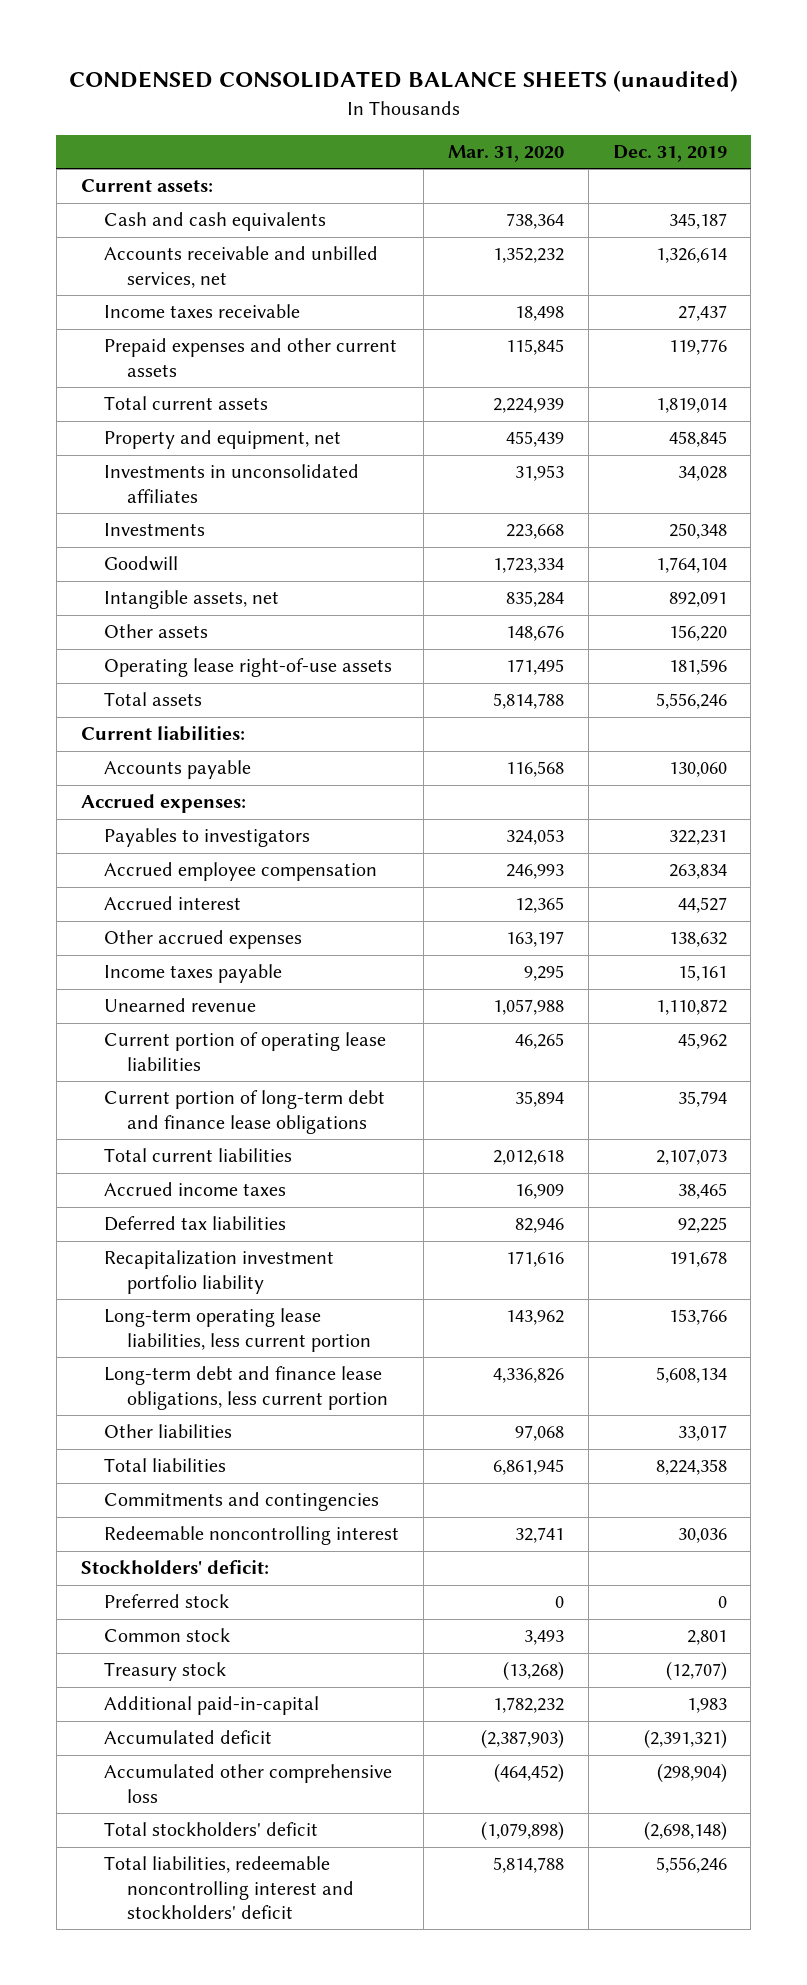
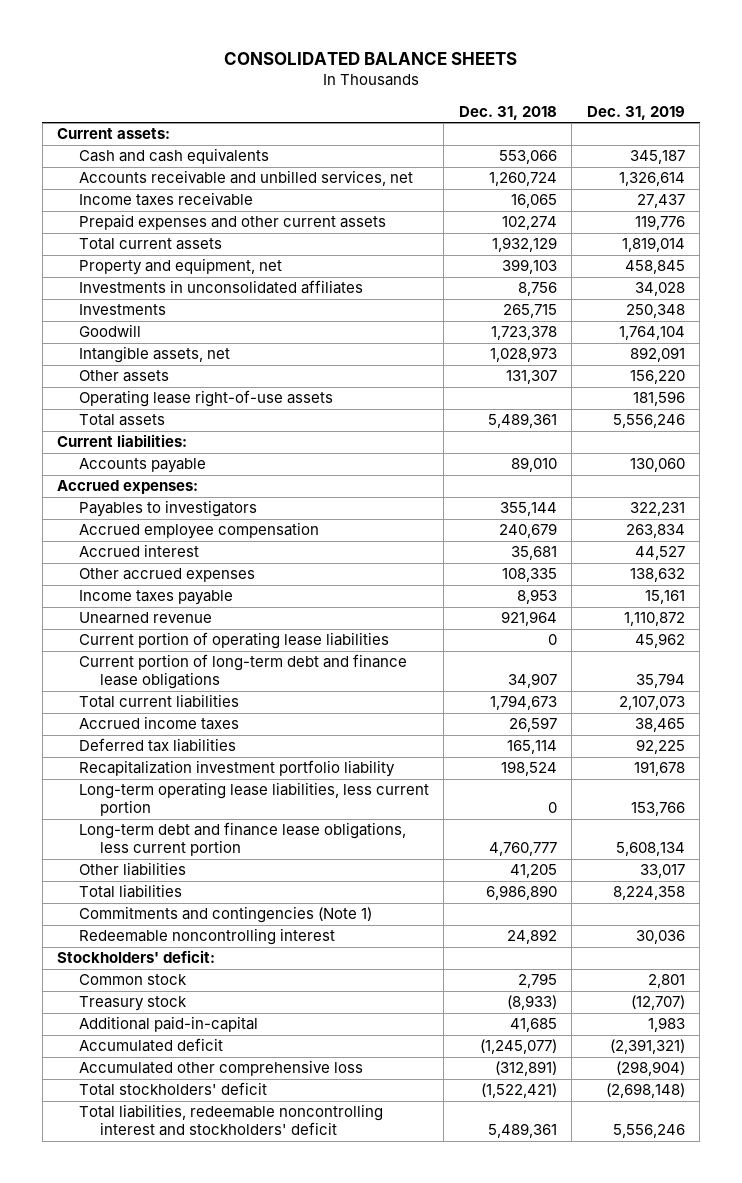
[68,70,738,93] CONDENSED CONSOLIDATED BALANCE SHEETS (unaudited) -> [223,52,517,66] CONSOLIDATED BALANCE SHEETS
[447,144,564,162] Mar. 31, 2020 -> none
none -> [458,105,557,120] Dec. 31, 2018
[103,1492,379,1512] Commitments and contingencies -> [78,906,372,924] Commitments and contingencies (Note 1)
[103,1594,229,1609] Preferred stock -> none

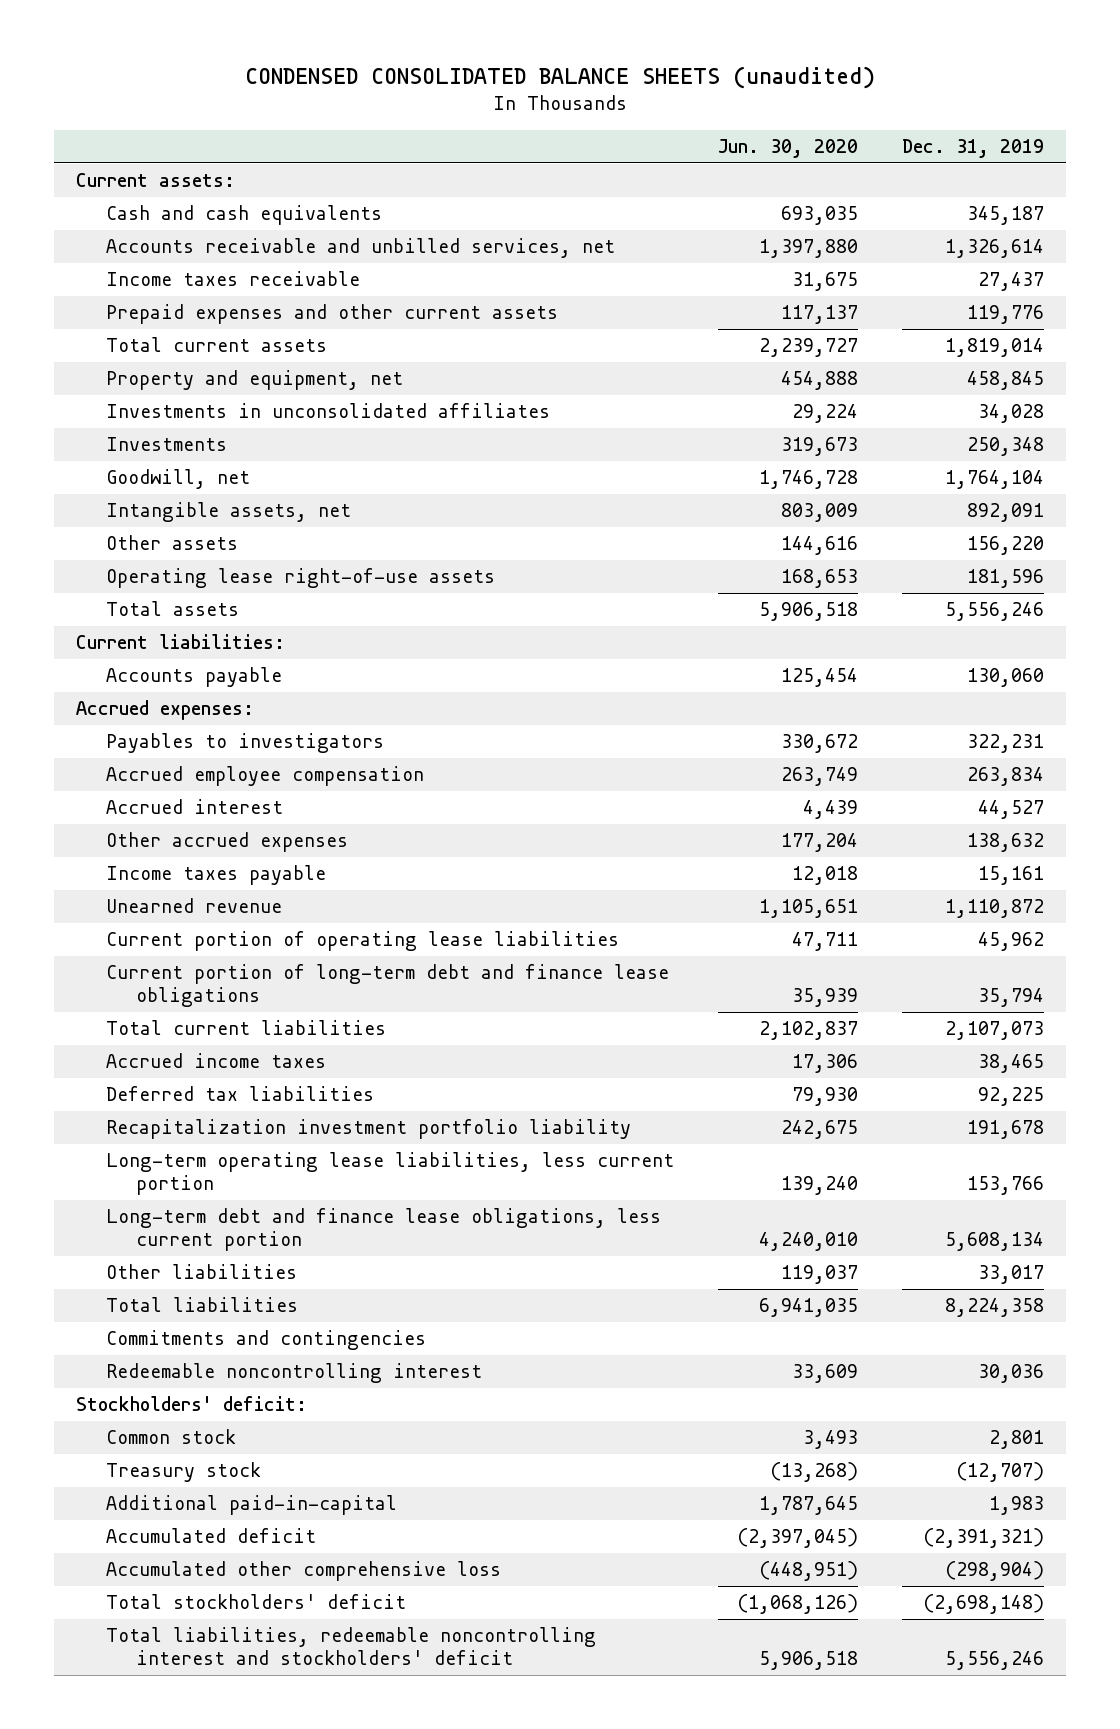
[223,52,517,66] CONSOLIDATED BALANCE SHEETS -> [244,66,875,90] CONDENSED CONSOLIDATED BALANCE SHEETS (unaudited)
[458,105,557,120] Dec. 31, 2018 -> none
none -> [717,139,858,159] Jun. 30, 2020
[78,324,141,338] Goodwill -> [105,469,250,490] Goodwill, net
[78,906,372,924] Commitments and contingencies (Note 1) -> [105,1330,426,1351] Commitments and contingencies

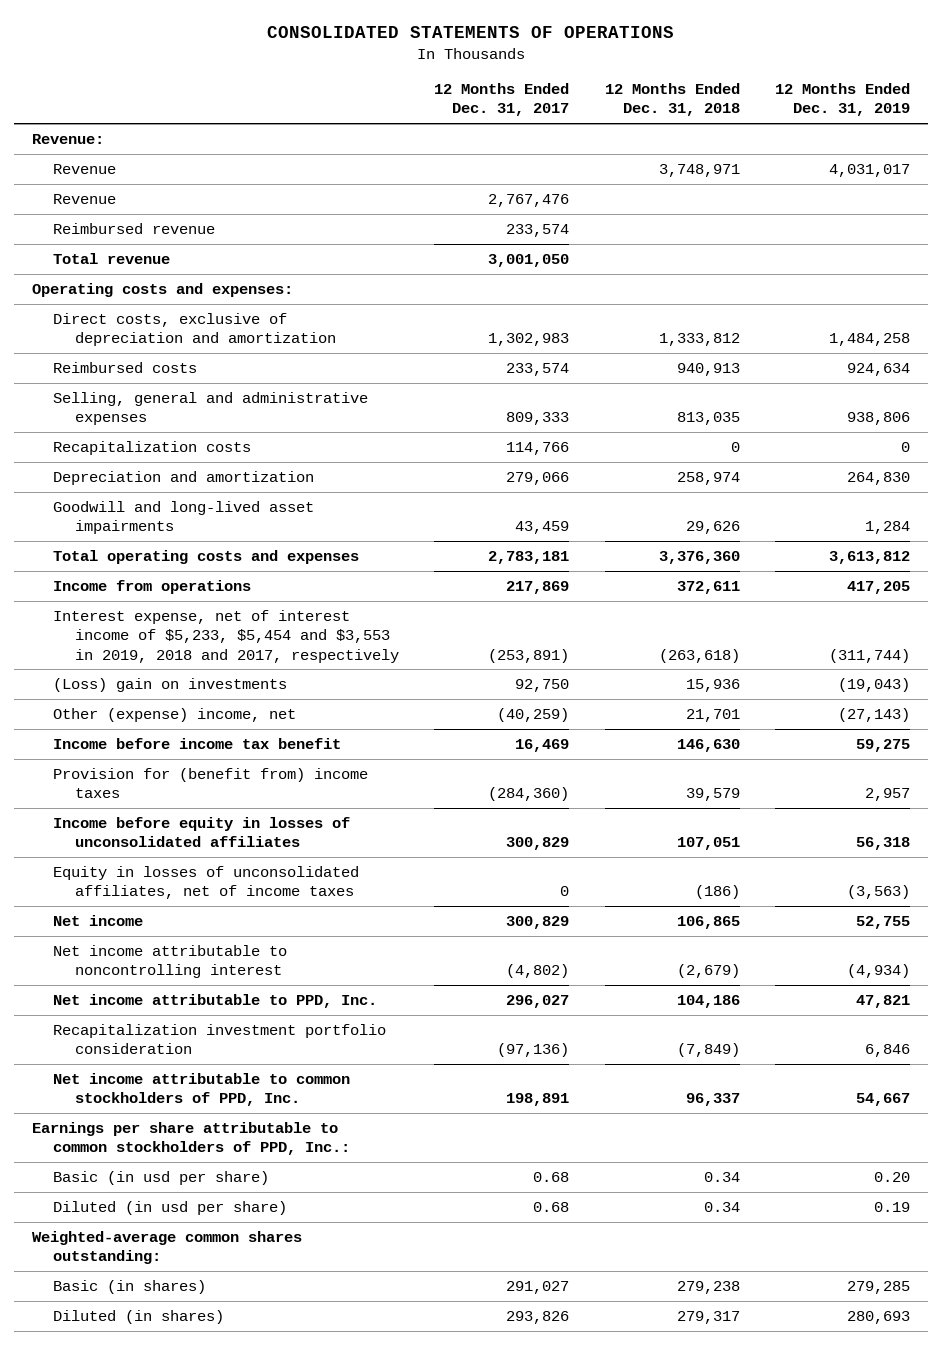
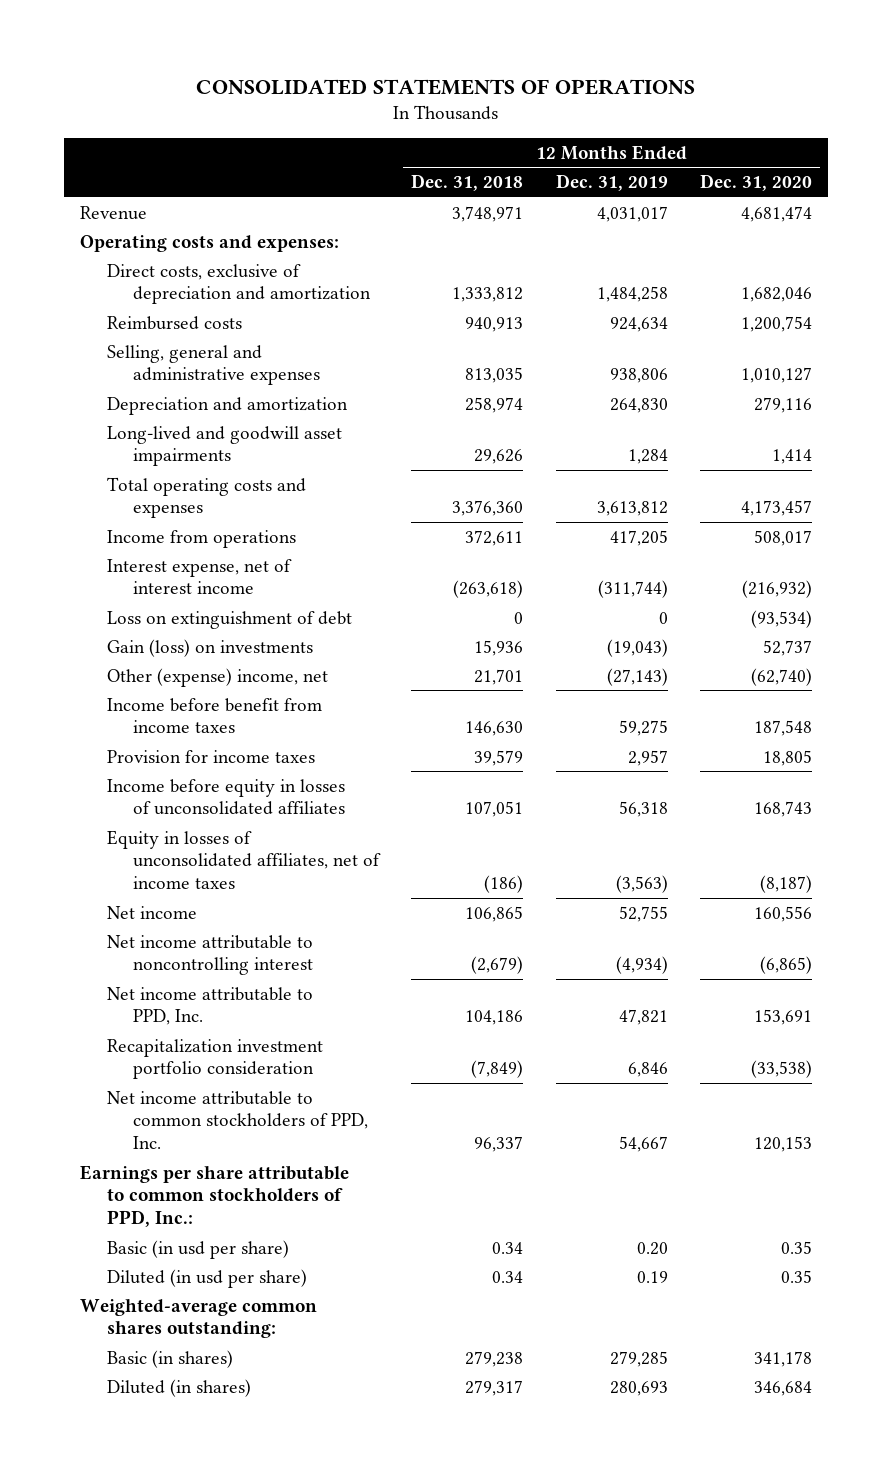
[434,82,570,117] 12 Months Ended Dec. 31, 2017 -> none
none -> [700,174,813,192] Dec. 31, 2020
[31,133,104,144] Revenue: -> none
[53,193,117,204] Revenue -> none
[53,222,216,234] Reimbursed revenue -> none
[53,252,171,264] Total revenue -> none
[53,440,252,455] Recapitalization costs -> none
[53,500,315,535] Goodwill and long-lived asset impairments -> [106,425,342,467] Long-lived and goodwill asset impairments
[53,609,399,663] Interest expense, net of interest income of $5,233, $5,454 and $3,553 in 2019, 2018 and 2017, respectively -> [106,558,292,595] Interest expense, net of interest income
none -> [106,610,352,629] Loss on extinguishment of debt
[53,677,288,692] (Loss) gain on investments -> [106,638,313,657] Gain (loss) on investments
[53,737,342,749] Income before income tax benefit -> [106,697,322,734] Income before benefit from income taxes
[53,767,369,799] Provision for (benefit from) income taxes -> [106,749,315,763] Provision for income taxes

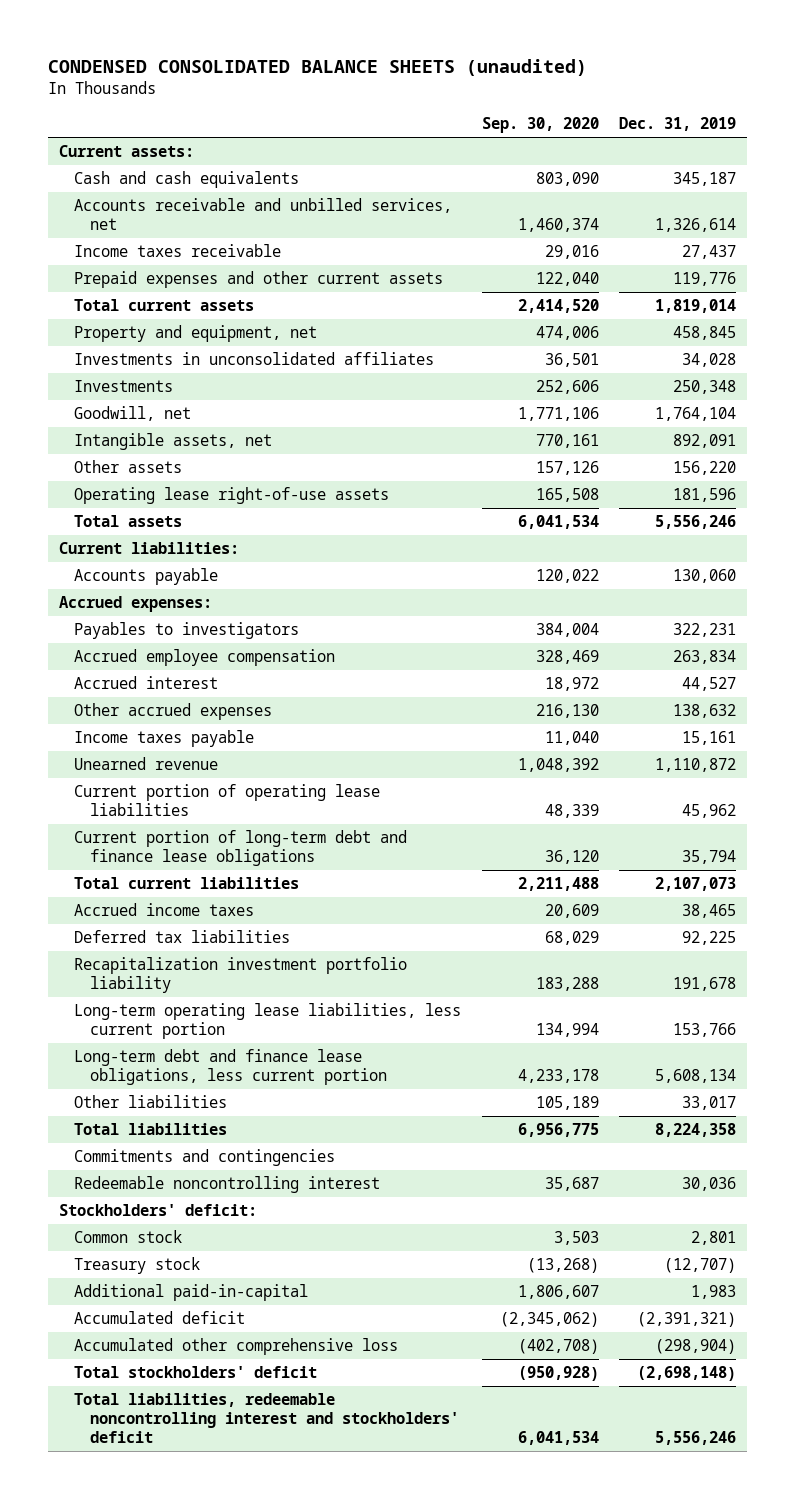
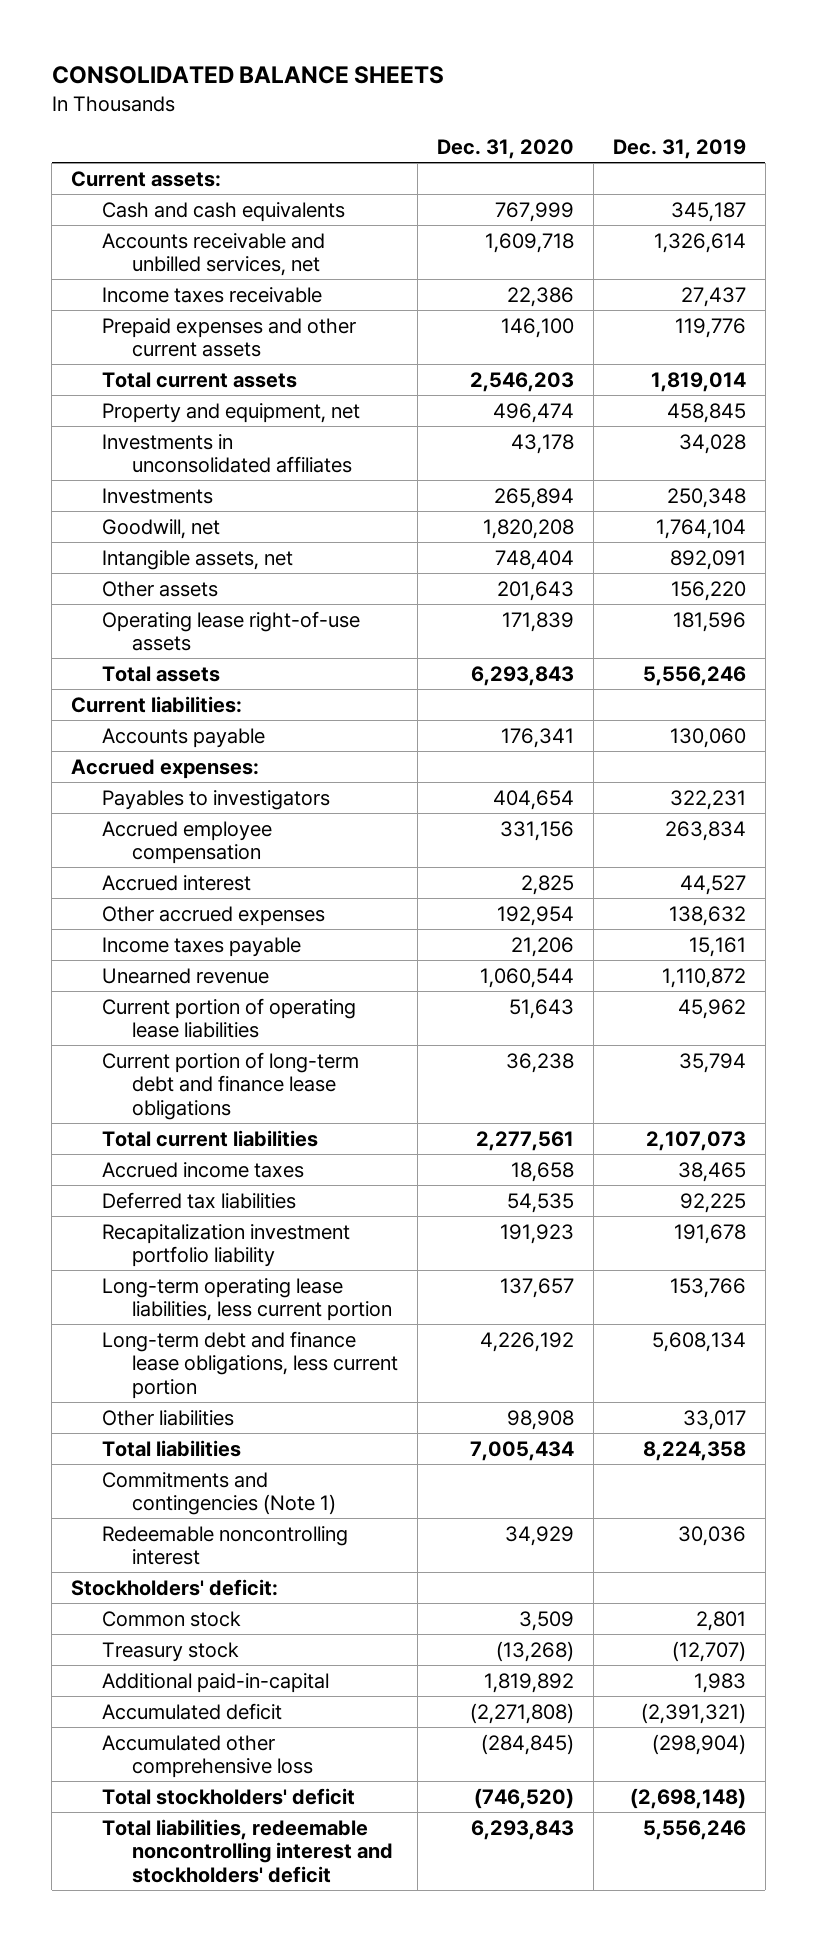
[48,58,588,76] CONDENSED CONSOLIDATED BALANCE SHEETS (unaudited) -> [51,66,444,85] CONSOLIDATED BALANCE SHEETS
[481,117,599,134] Sep. 30, 2020 -> none
none -> [436,138,574,159] Dec. 31, 2020
[74,1149,336,1167] Commitments and contingencies -> [101,1471,337,1516] Commitments and contingencies (Note 1)

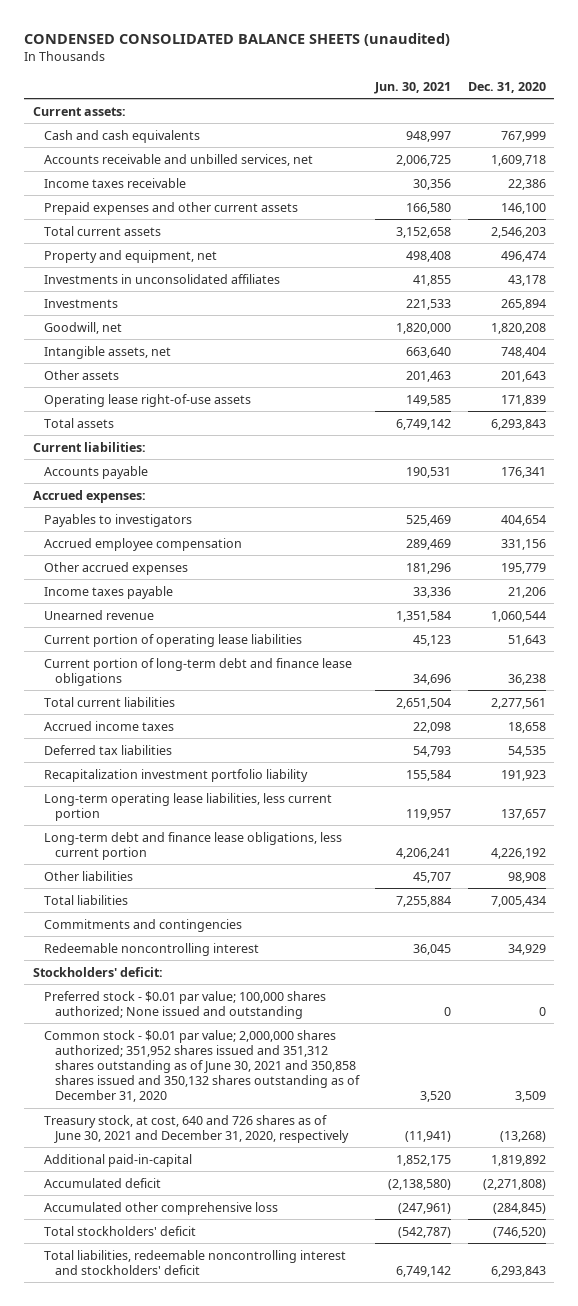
[51,66,444,85] CONSOLIDATED BALANCE SHEETS -> [24,33,451,47] CONDENSED CONSOLIDATED BALANCE SHEETS (unaudited)
[612,138,746,159] Dec. 31, 2019 -> none
none -> [374,81,452,94] Jun. 30, 2021
[101,874,251,891] Accrued interest -> none
[496,905,574,926] 192,954 -> [500,562,546,574] 195,779
[101,1471,337,1516] Commitments and contingencies (Note 1) -> [43,918,242,932] Commitments and contingencies
none -> [43,990,326,1019] Preferred stock - $0.01 par value; 100,000 shares authorized; None issued and outstanding
[101,1610,241,1627] Common stock -> [43,1029,360,1102] Common stock - $0.01 par value; 2,000,000 shares authorized; 351,952 shares issued and 351,312 shares outstanding as of June 30, 2021 and 350,858 shares issued and 350,132 shares outstanding as of December 31, 2020
[101,1641,239,1662] Treasury stock -> [43,1114,349,1143] Treasury stock, at cost, 640 and 726 shares as of June 30, 2021 and December 31, 2020, respectively

